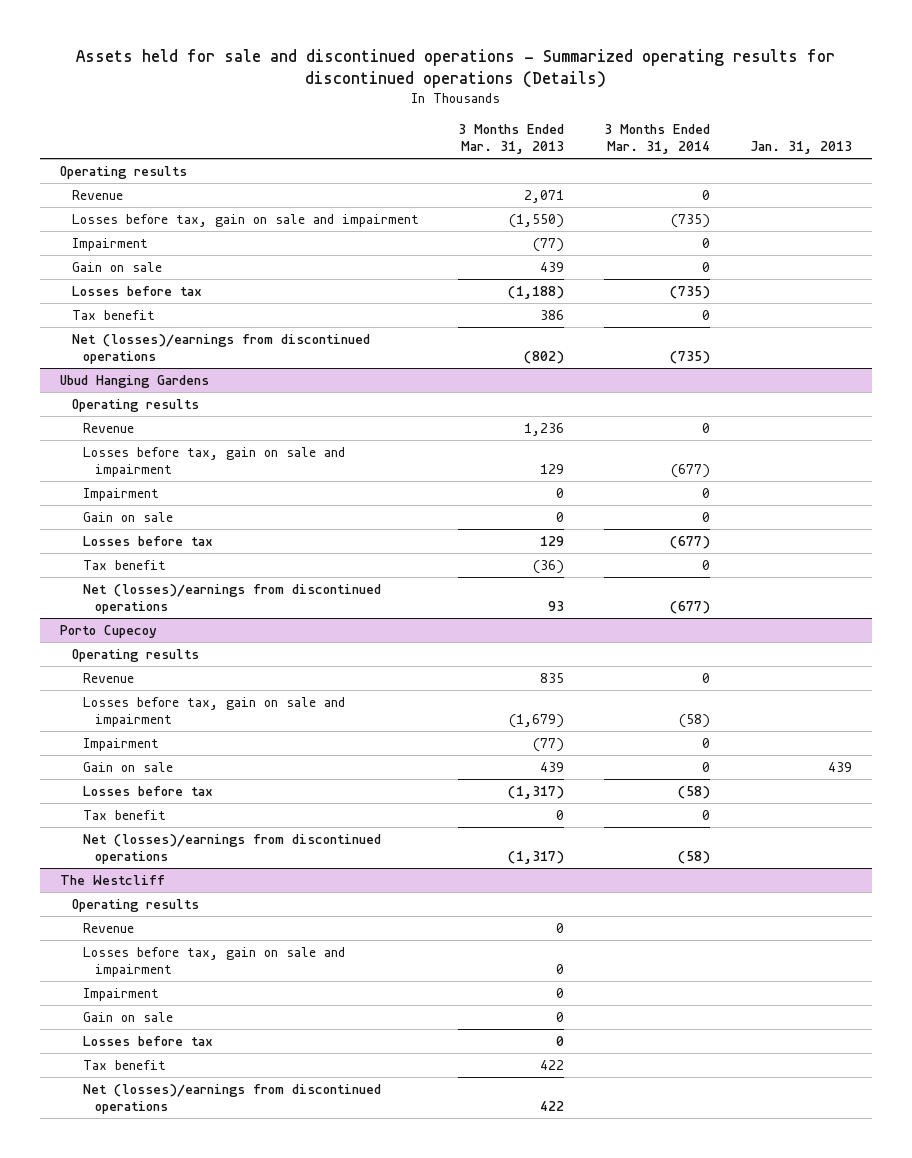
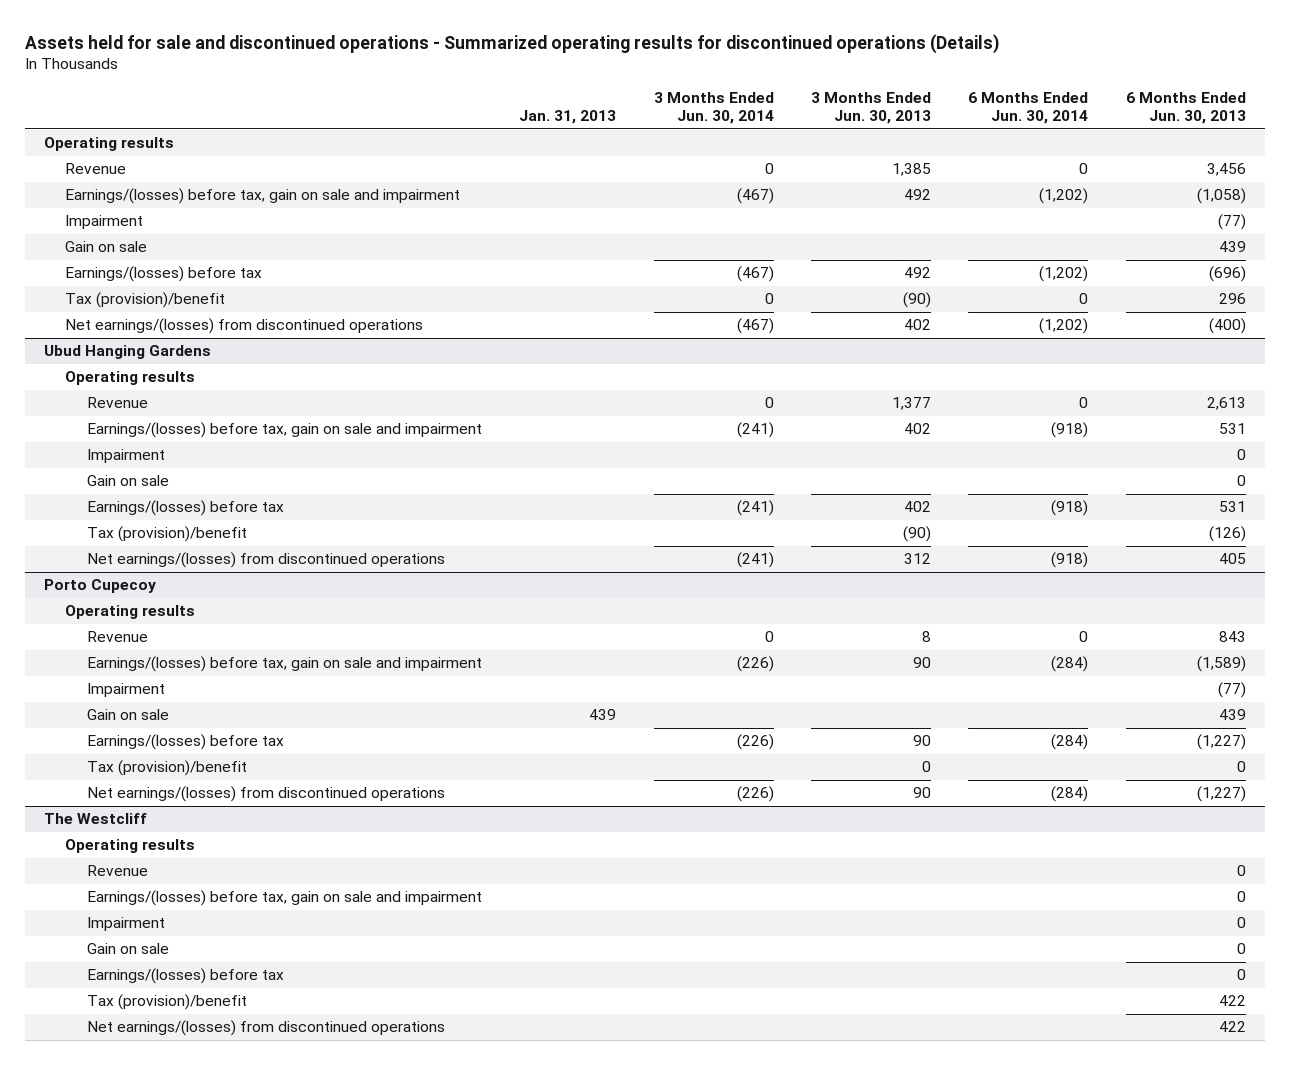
[458,124,565,155] 3 Months Ended Mar. 31, 2013 -> none
[604,124,711,155] 3 Months Ended Mar. 31, 2014 -> none
none -> [653,92,774,125] 3 Months Ended Jun. 30, 2014
none -> [810,92,931,125] 3 Months Ended Jun. 30, 2013
none -> [968,92,1089,125] 6 Months Ended Jun. 30, 2014
none -> [1125,92,1246,125] 6 Months Ended Jun. 30, 2013
[71,213,419,227] Losses before tax, gain on sale and impairment -> [65,188,461,205] Earnings/(losses) before tax, gain on sale and impairment
[71,285,202,296] Losses before tax -> [65,266,263,283] Earnings/(losses) before tax
[71,309,155,320] Tax benefit -> [65,292,226,309] Tax (provision)/benefit
[71,333,370,364] Net (losses)/earnings from discontinued operations -> [65,318,424,335] Net earnings/(losses) from discontinued operations
[83,446,346,477] Losses before tax, gain on sale and impairment -> [86,422,482,439] Earnings/(losses) before tax, gain on sale and impairment
[83,535,214,546] Losses before tax -> [86,500,284,517] Earnings/(losses) before tax
[83,559,167,570] Tax benefit -> [86,526,247,543] Tax (provision)/benefit
[83,583,382,614] Net (losses)/earnings from discontinued operations -> [86,552,445,569] Net earnings/(losses) from discontinued operations
[83,696,346,727] Losses before tax, gain on sale and impairment -> [86,656,482,673] Earnings/(losses) before tax, gain on sale and impairment
[83,785,214,796] Losses before tax -> [86,734,284,751] Earnings/(losses) before tax
[83,809,167,820] Tax benefit -> [86,760,247,777] Tax (provision)/benefit
[83,833,382,864] Net (losses)/earnings from discontinued operations -> [86,786,445,803] Net earnings/(losses) from discontinued operations
[83,946,346,977] Losses before tax, gain on sale and impairment -> [86,890,482,907] Earnings/(losses) before tax, gain on sale and impairment
[83,1035,214,1046] Losses before tax -> [86,968,284,985] Earnings/(losses) before tax
[83,1059,167,1070] Tax benefit -> [86,994,247,1011] Tax (provision)/benefit
[83,1083,382,1114] Net (losses)/earnings from discontinued operations -> [86,1020,445,1037] Net earnings/(losses) from discontinued operations

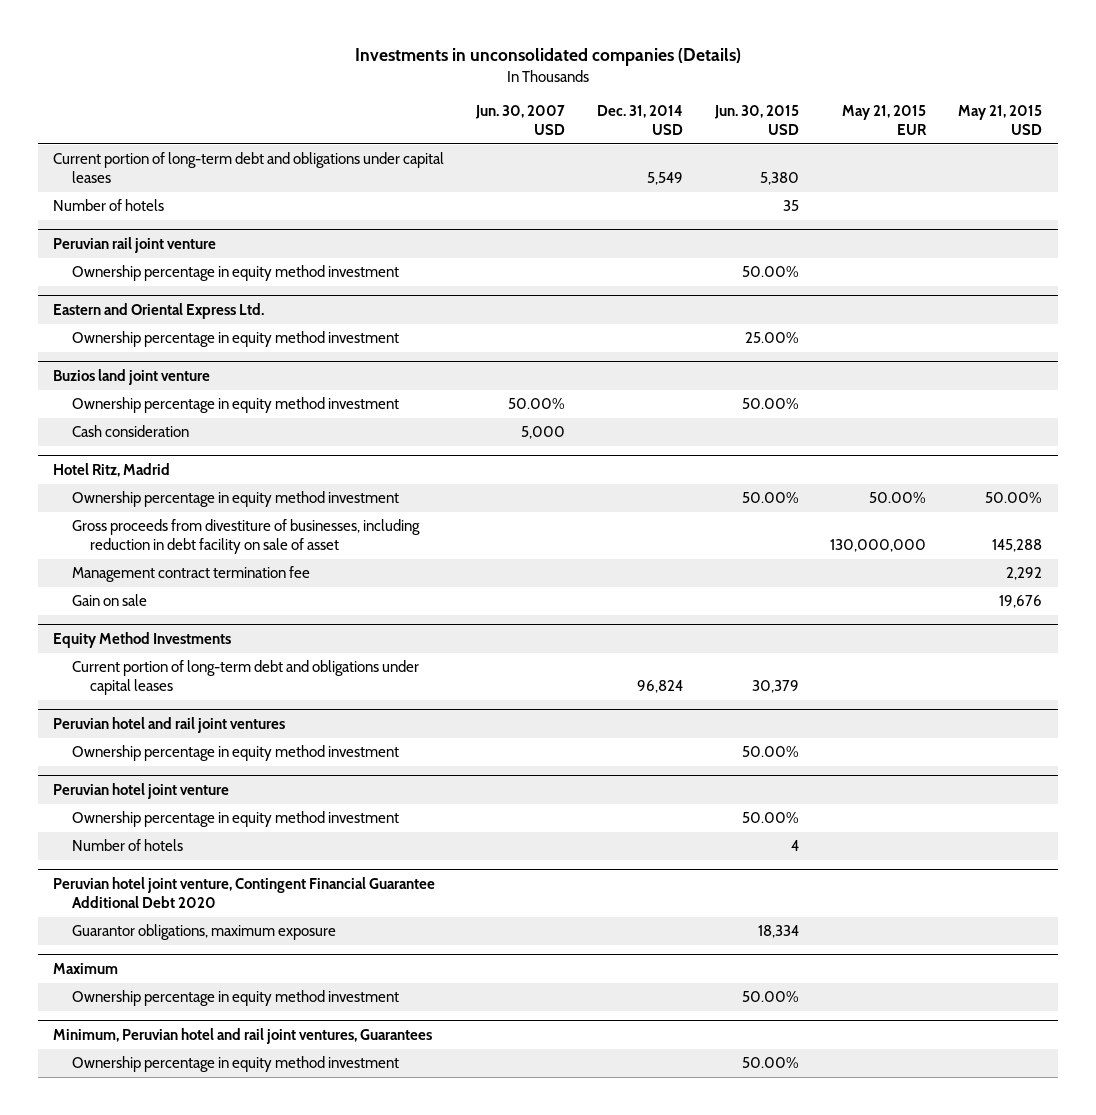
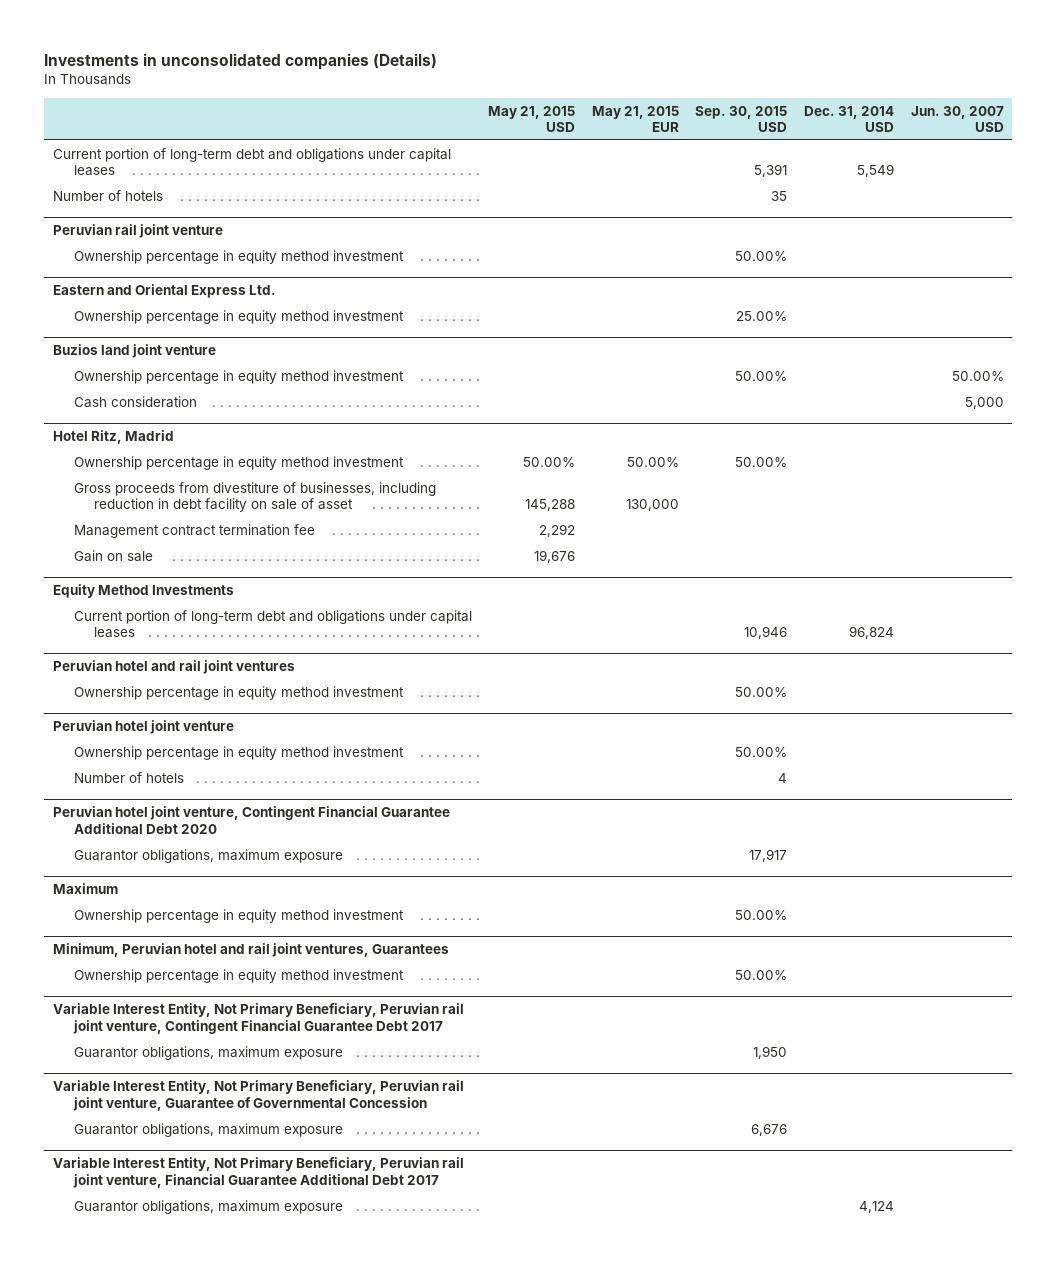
[713,105,799,136] Jun. 30, 2015 USD -> none
none -> [695,105,788,133] Sep. 30, 2015 USD
[830,539,927,553] 130,000,000 -> [625,499,679,512] 130,000
none -> [52,1003,464,1034] Variable Interest Entity, Not Primary Beneficiary, Peruvian rail joint venture, Contingent Financial Guarantee Debt 2017
none -> [73,1045,343,1060] Guarantor obligations, maximum exposure
none -> [52,1080,464,1111] Variable Interest Entity, Not Primary Beneficiary, Peruvian rail joint venture, Guarantee of Governmental Concession
none -> [73,1122,343,1137] Guarantor obligations, maximum exposure
none -> [52,1157,464,1188] Variable Interest Entity, Not Primary Beneficiary, Peruvian rail joint venture, Financial Guarantee Additional Debt 2017
none -> [73,1199,343,1214] Guarantor obligations, maximum exposure

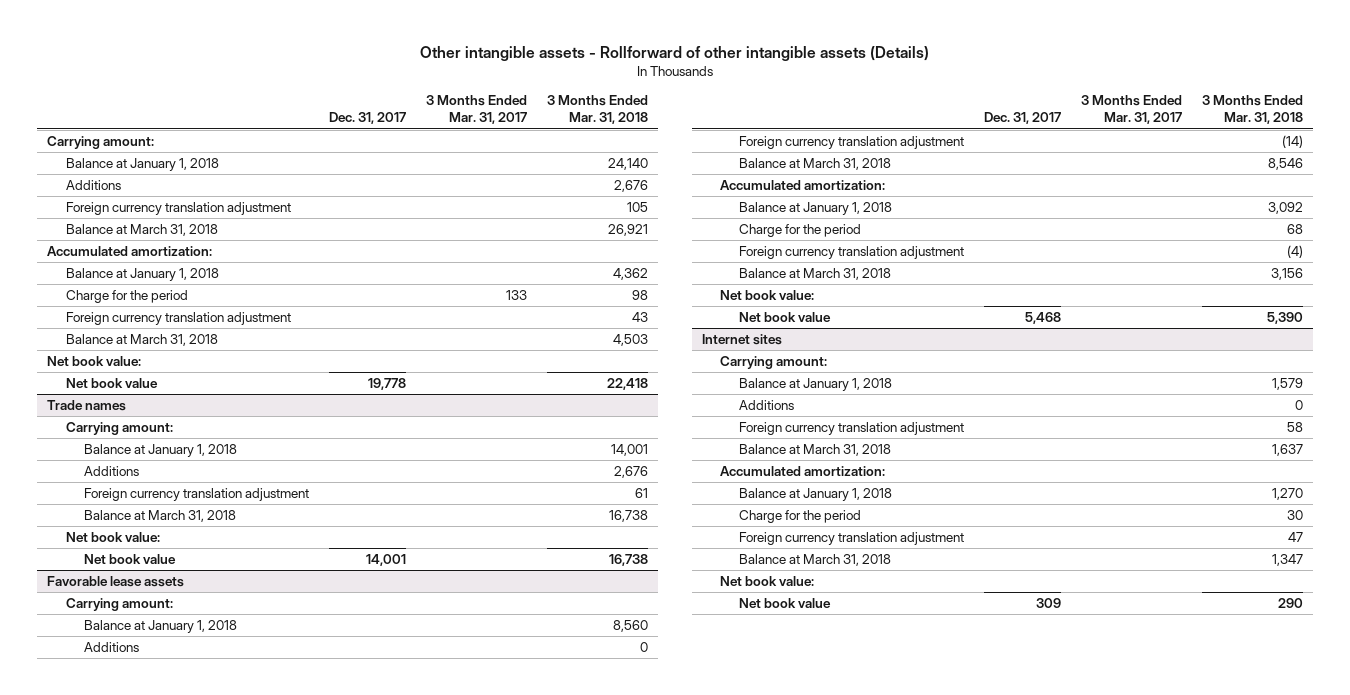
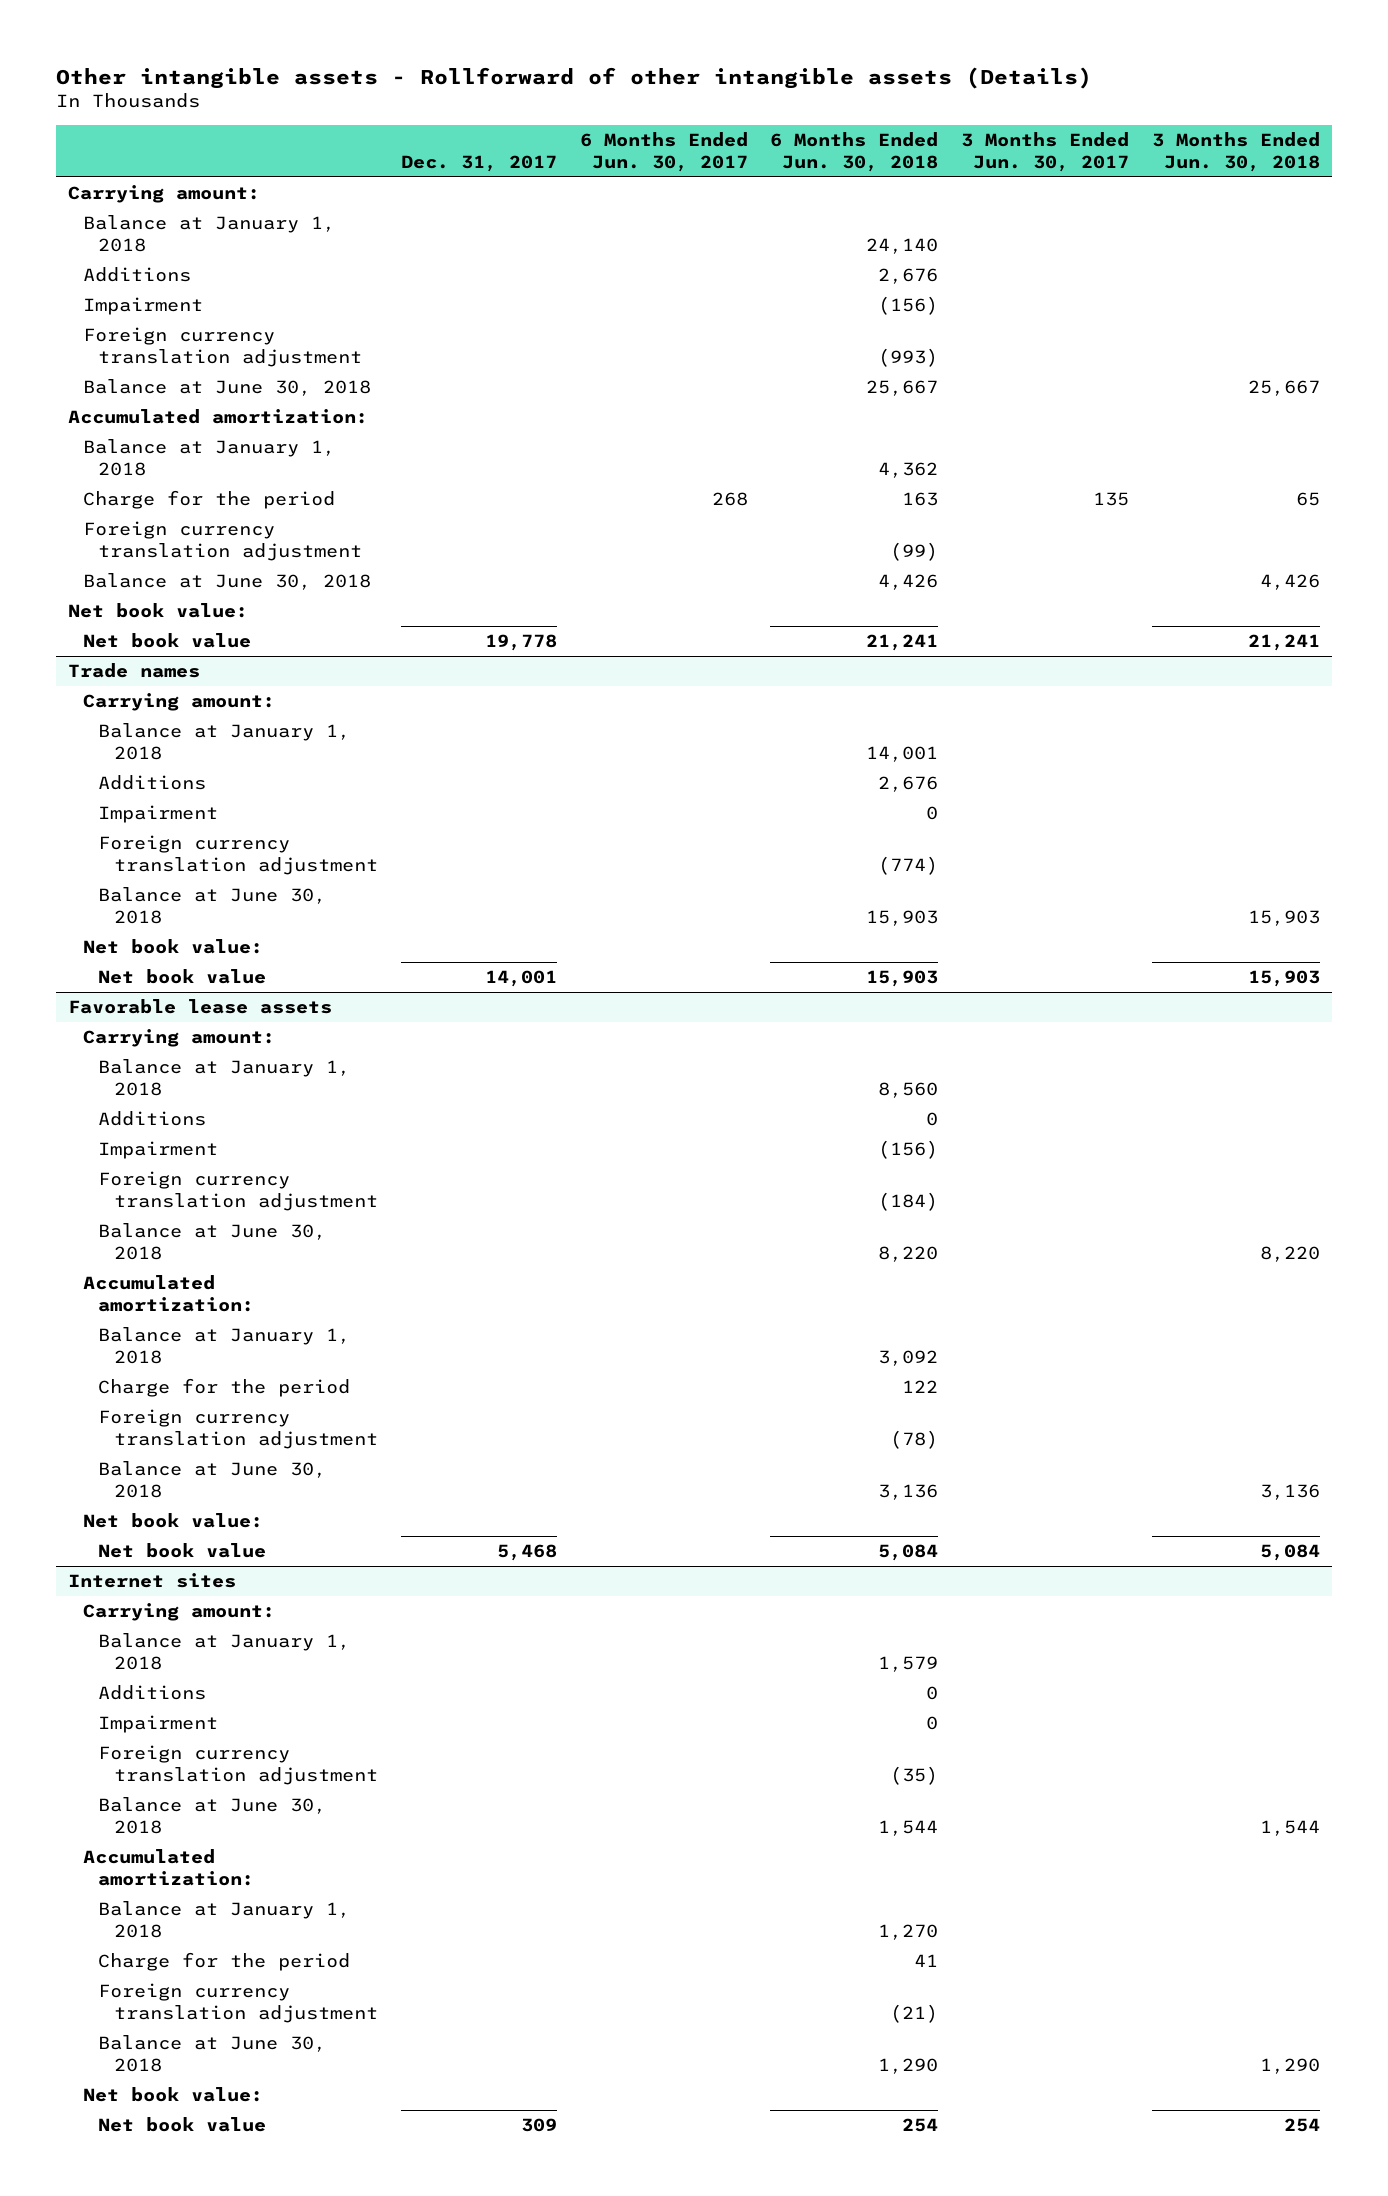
[426,95,528,125] 3 Months Ended Mar. 31, 2017 -> none
[547,95,649,125] 3 Months Ended Mar. 31, 2018 -> none
none -> [579,132,748,173] 6 Months Ended Jun. 30, 2017
none -> [770,132,939,173] 6 Months Ended Jun. 30, 2018
none -> [961,132,1130,173] 3 Months Ended Jun. 30, 2017
none -> [1152,132,1321,173] 3 Months Ended Jun. 30, 2018
none -> [83,297,204,316] Impairment
[65,223,218,236] Balance at March 31, 2018 -> [83,379,372,397] Balance at June 30, 2018
[65,333,218,346] Balance at March 31, 2018 -> [83,573,372,591] Balance at June 30, 2018
none -> [98,805,219,824] Impairment
[84,509,237,522] Balance at March 31, 2018 -> [98,887,327,925] Balance at June 30, 2018
none -> [98,1141,219,1160] Impairment
[738,157,891,170] Balance at March 31, 2018 -> [98,1223,327,1261] Balance at June 30, 2018
[738,267,891,280] Balance at March 31, 2018 -> [98,1461,327,1499] Balance at June 30, 2018
none -> [98,1715,219,1734] Impairment
[738,443,891,456] Balance at March 31, 2018 -> [98,1797,327,1835] Balance at June 30, 2018
[738,553,891,566] Balance at March 31, 2018 -> [98,2035,327,2073] Balance at June 30, 2018

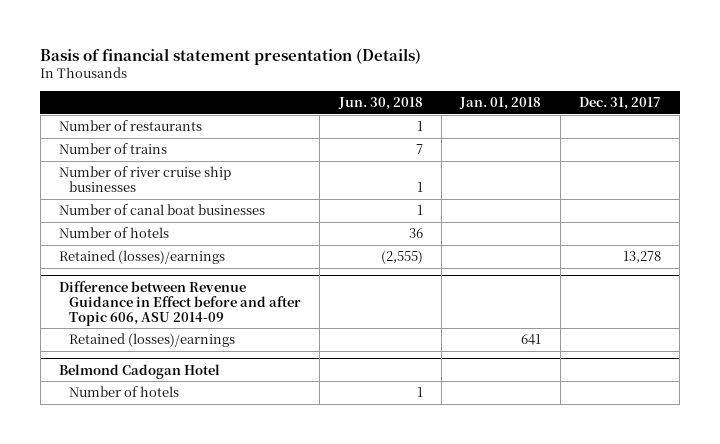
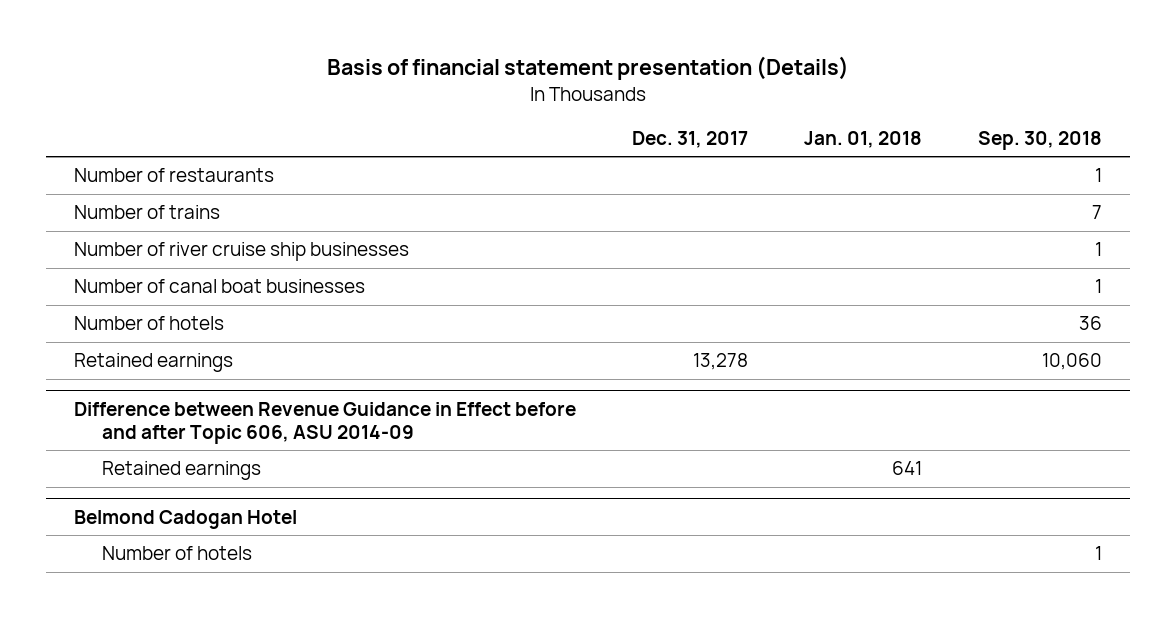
[337,96,423,110] Jun. 30, 2018 -> none
none -> [978,131,1103,151] Sep. 30, 2018
[59,250,226,265] Retained (losses)/earnings -> [74,353,234,373] Retained earnings
[69,333,236,348] Retained (losses)/earnings -> [102,461,262,481] Retained earnings

